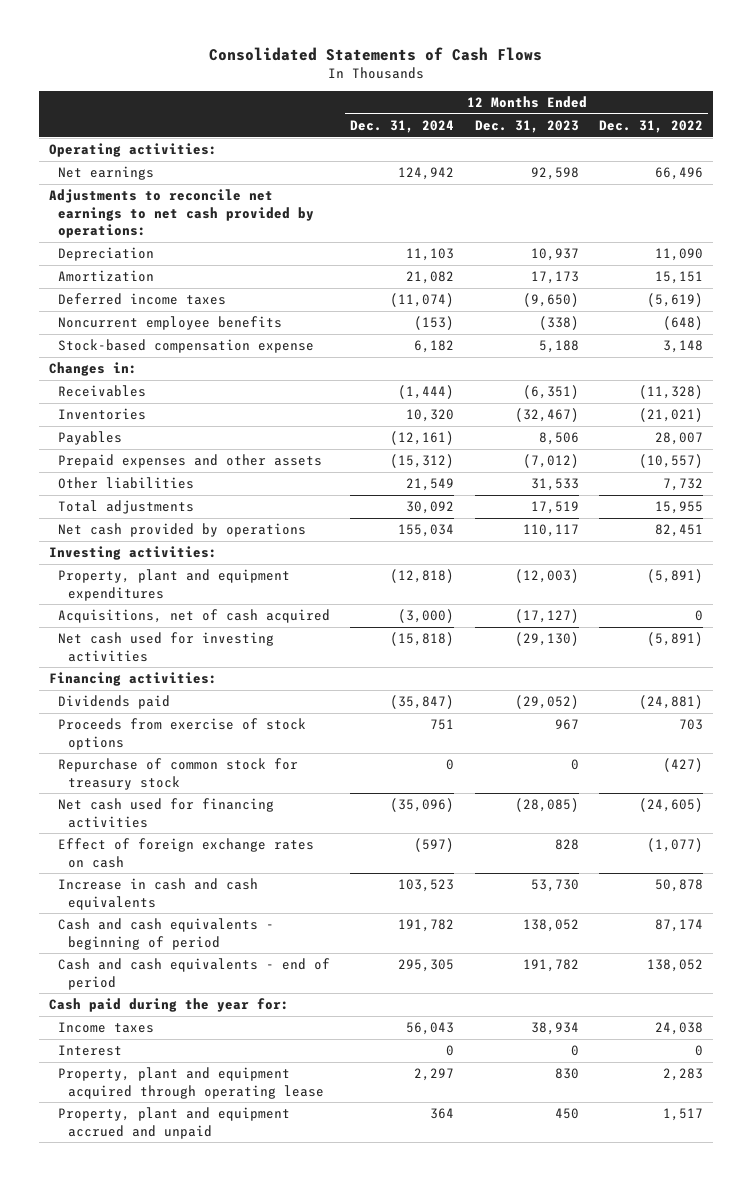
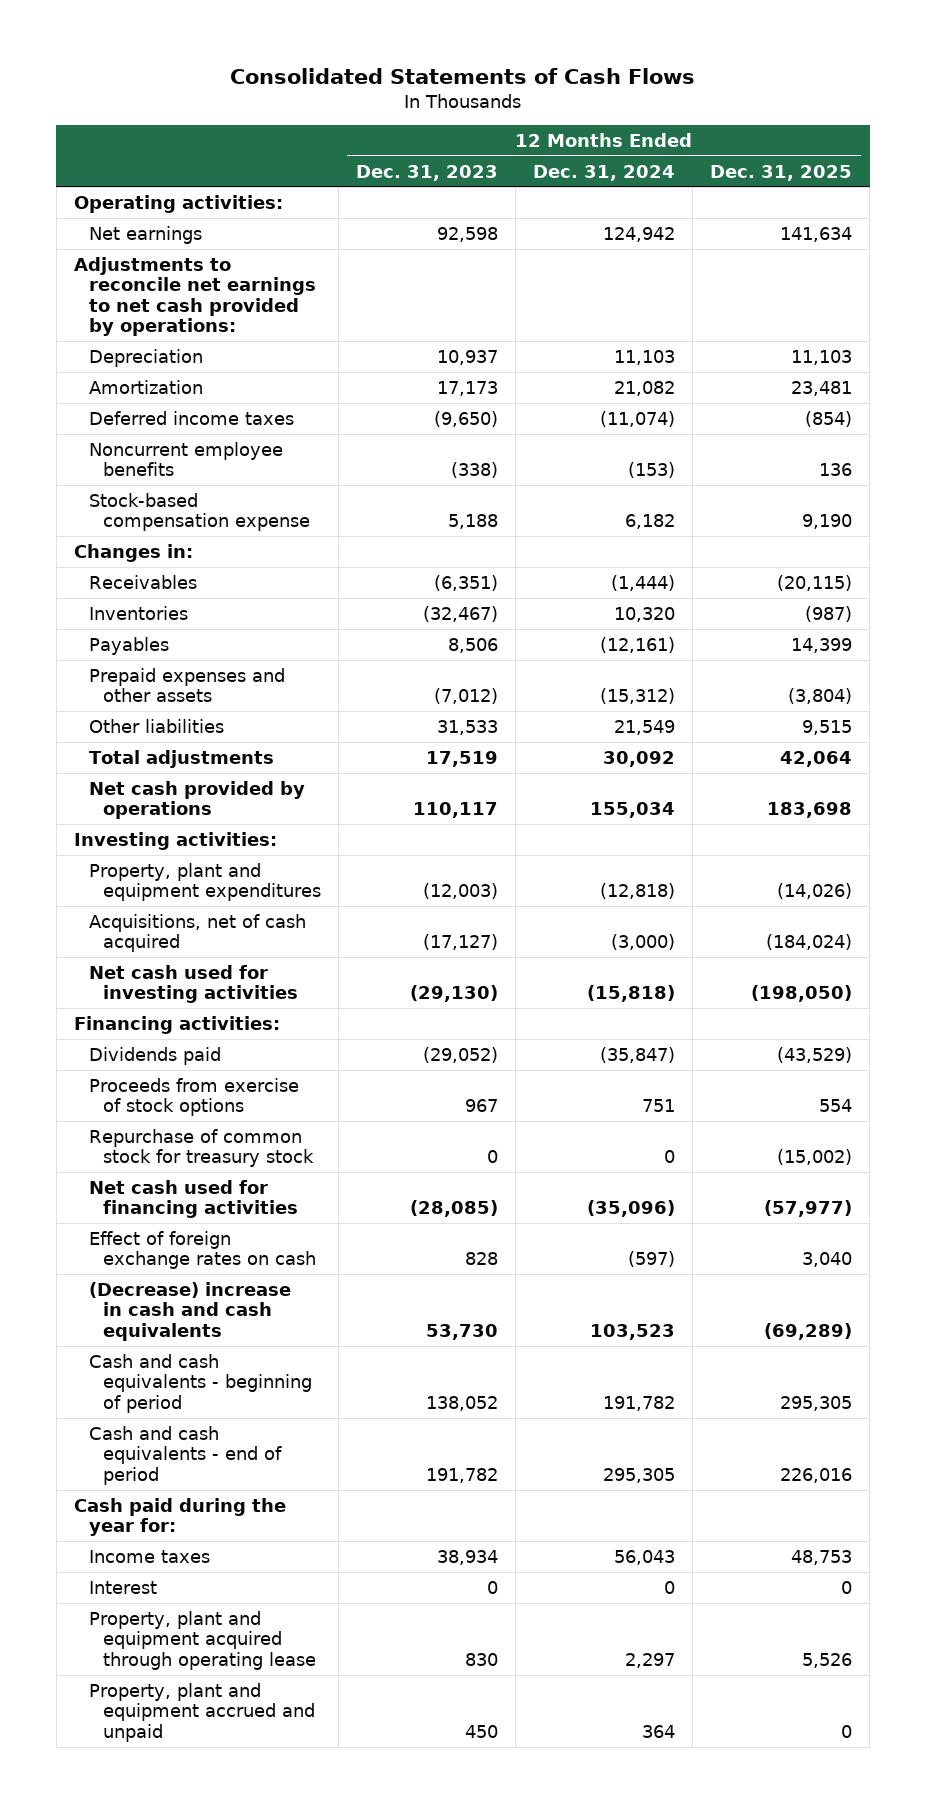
[598,119,703,133] Dec. 31, 2022 -> none
none -> [710,164,853,181] Dec. 31, 2025
[58,878,259,910] Increase in cash and cash equivalents -> [88,1281,291,1341] (Decrease) increase in cash and cash equivalents

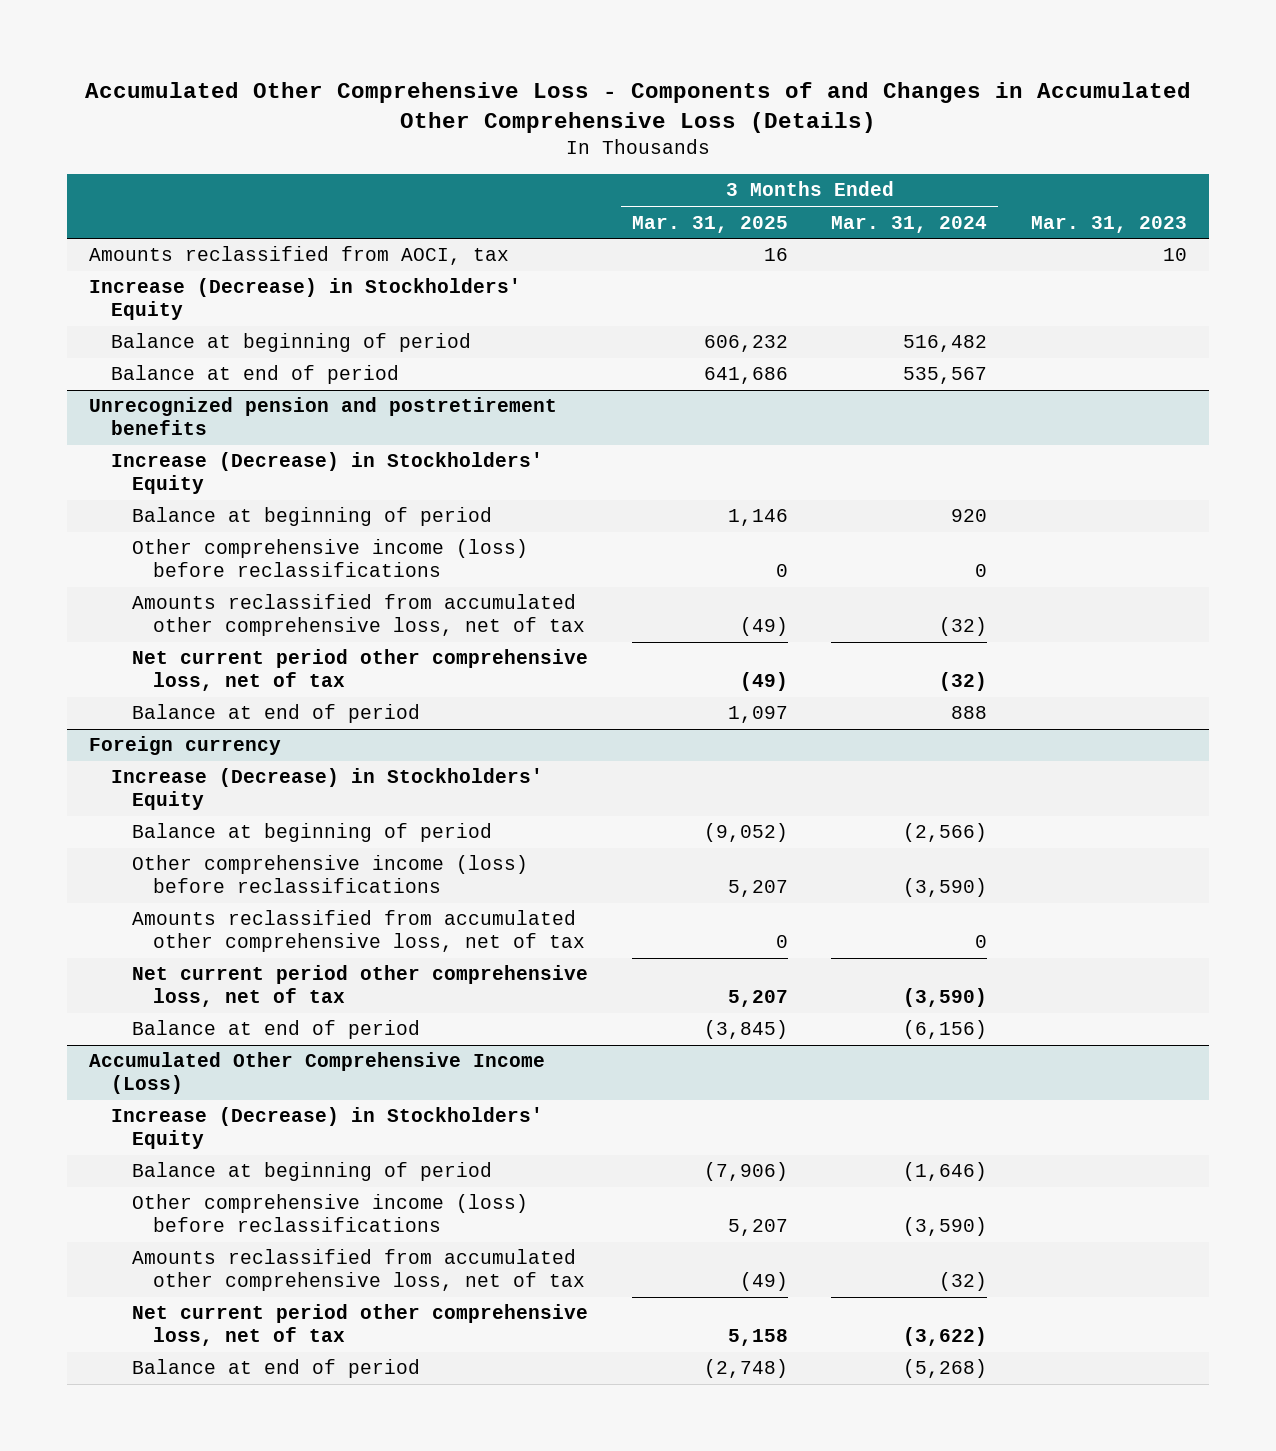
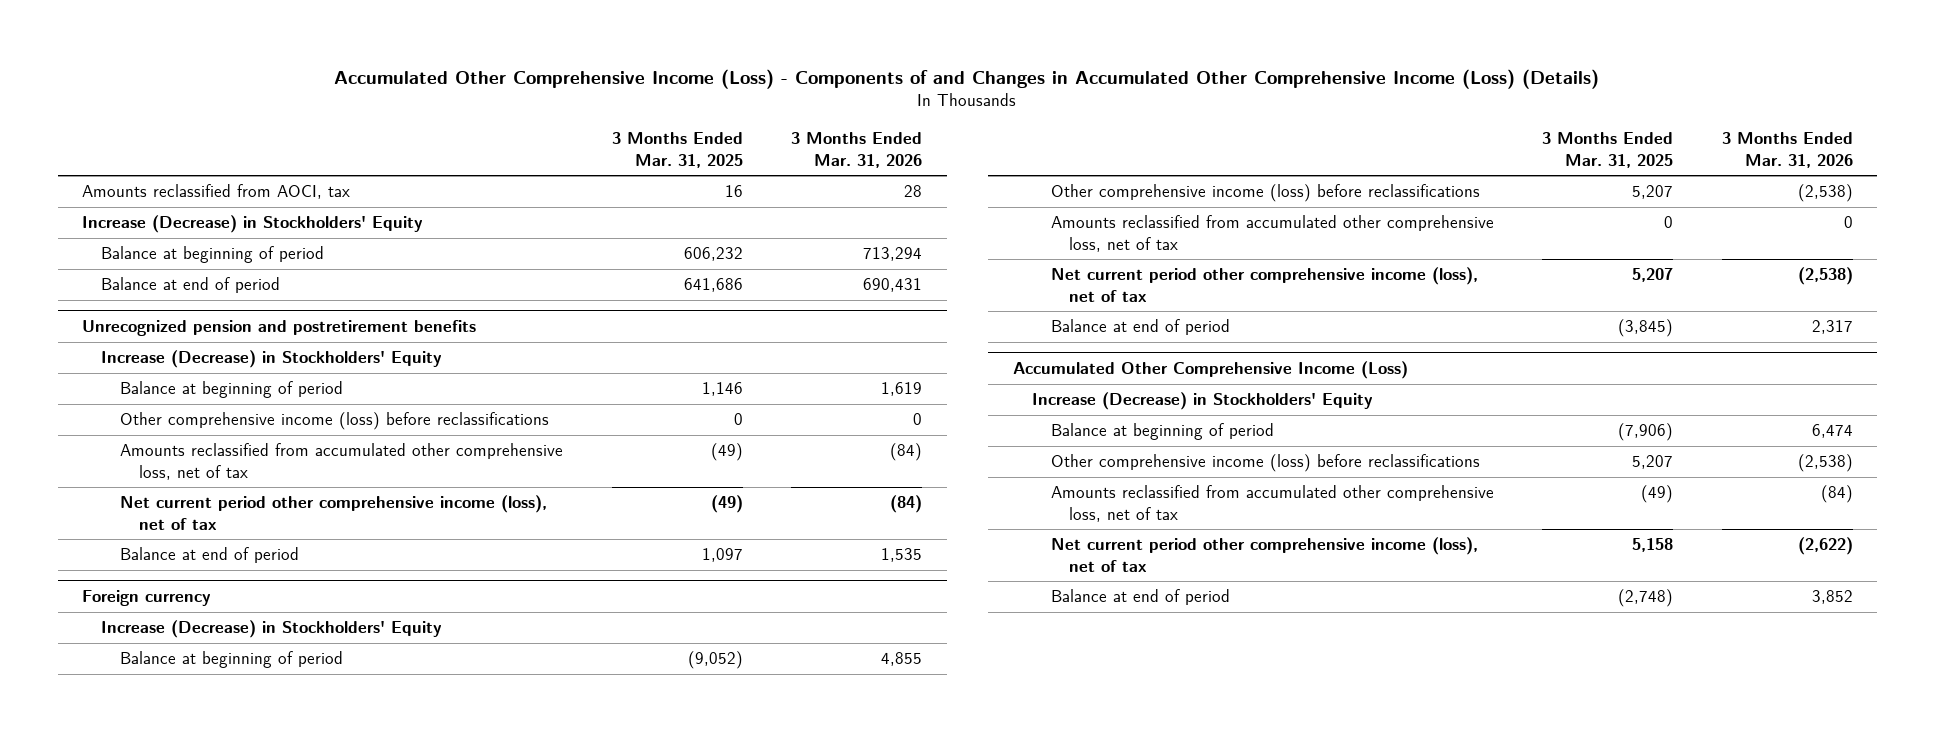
[85,81,1192,134] Accumulated Other Comprehensive Loss - Components of and Changes in Accumulated Other Comprehensive Loss (Details) -> [334,68,1600,89] Accumulated Other Comprehensive Income (Loss) - Components of and Changes in Accumulated Other Comprehensive Income (Loss) (Details)
[831,215,988,233] Mar. 31, 2024 -> none
[1031,215,1188,233] Mar. 31, 2023 -> none
none -> [791,132,923,168] 3 Months Ended Mar. 31, 2026
[131,649,588,692] Net current period other comprehensive loss, net of tax -> [120,495,548,530] Net current period other comprehensive income (loss), net of tax
[131,965,588,1008] Net current period other comprehensive loss, net of tax -> [1050,267,1478,302] Net current period other comprehensive income (loss), net of tax
[131,1304,588,1347] Net current period other comprehensive loss, net of tax -> [1050,537,1478,572] Net current period other comprehensive income (loss), net of tax

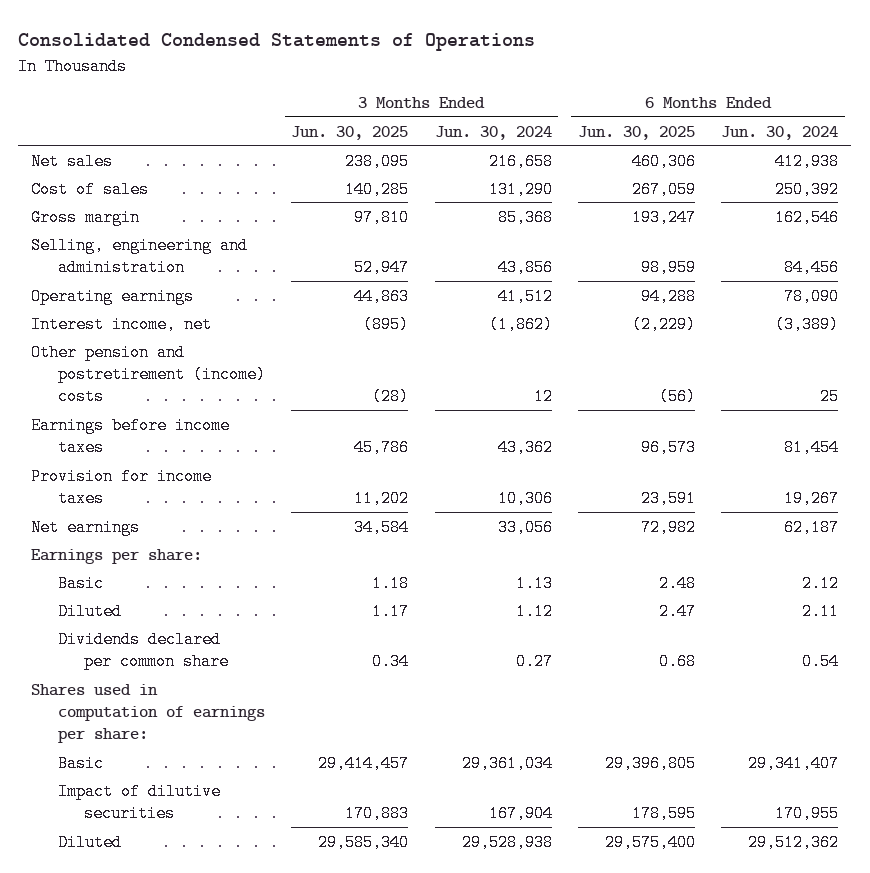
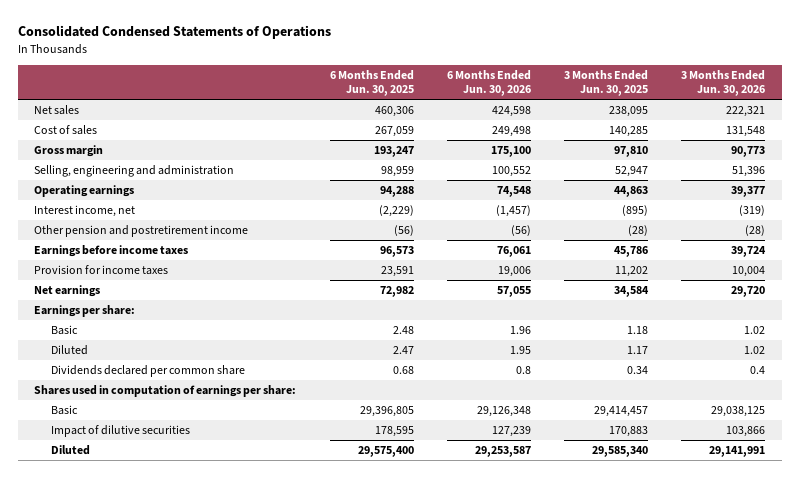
[434,125,552,140] Jun. 30, 2024 -> none
[721,125,839,140] Jun. 30, 2024 -> none
none -> [446,69,531,97] 6 Months Ended Jun. 30, 2026
none -> [681,69,766,97] 3 Months Ended Jun. 30, 2026
[31,343,266,405] Other pension and postretirement (income) costs -> [34,225,249,238] Other pension and postretirement income

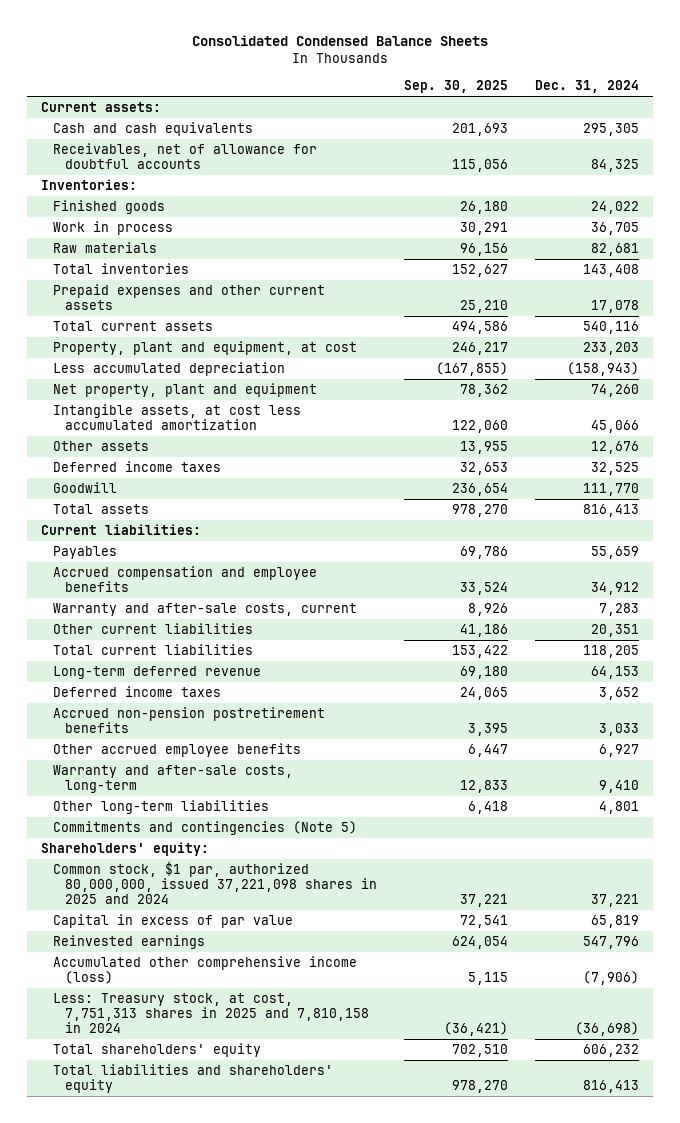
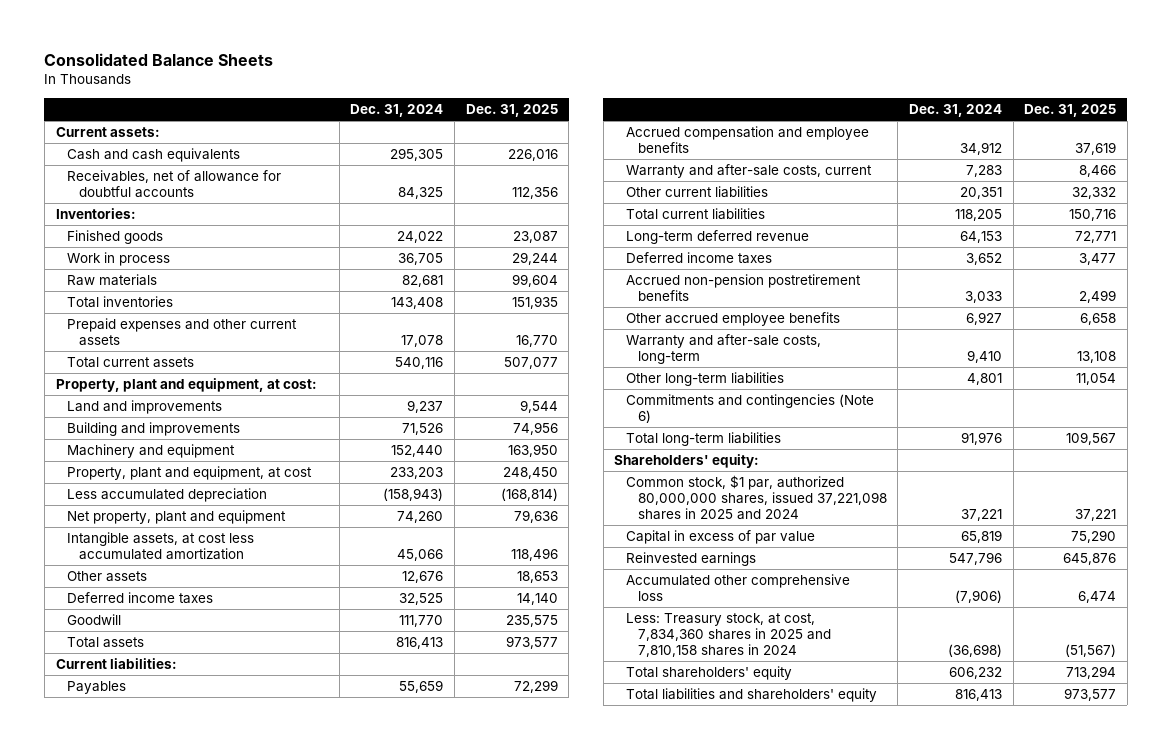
[191,35,488,47] Consolidated Condensed Balance Sheets -> [44,52,274,66] Consolidated Balance Sheets
[404,80,509,94] Sep. 30, 2025 -> none
none -> [465,104,558,118] Dec. 31, 2025
none -> [55,378,317,393] Property, plant and equipment, at cost:
none -> [67,400,223,415] Land and improvements
none -> [67,422,241,437] Building and improvements
none -> [67,444,236,459] Machinery and equipment
[53,821,358,836] Commitments and contingencies (Note 5) -> [626,394,875,424] Commitments and contingencies (Note 6)
none -> [626,432,782,447] Total long-term liabilities
[53,861,378,904] Common stock, $1 par, authorized 80,000,000, issued 37,221,098 shares in 2025 and 2024 -> [626,475,887,521] Common stock, $1 par, authorized 80,000,000 shares, issued 37,221,098 shares in 2025 and 2024
[53,956,358,984] Accumulated other comprehensive income (loss) -> [626,574,851,602] Accumulated other comprehensive loss
[53,993,370,1033] Less: Treasury stock, at cost, 7,751,313 shares in 2025 and 7,810,158 in 2024 -> [626,613,831,658] Less: Treasury stock, at cost, 7,834,360 shares in 2025 and 7,810,158 shares in 2024

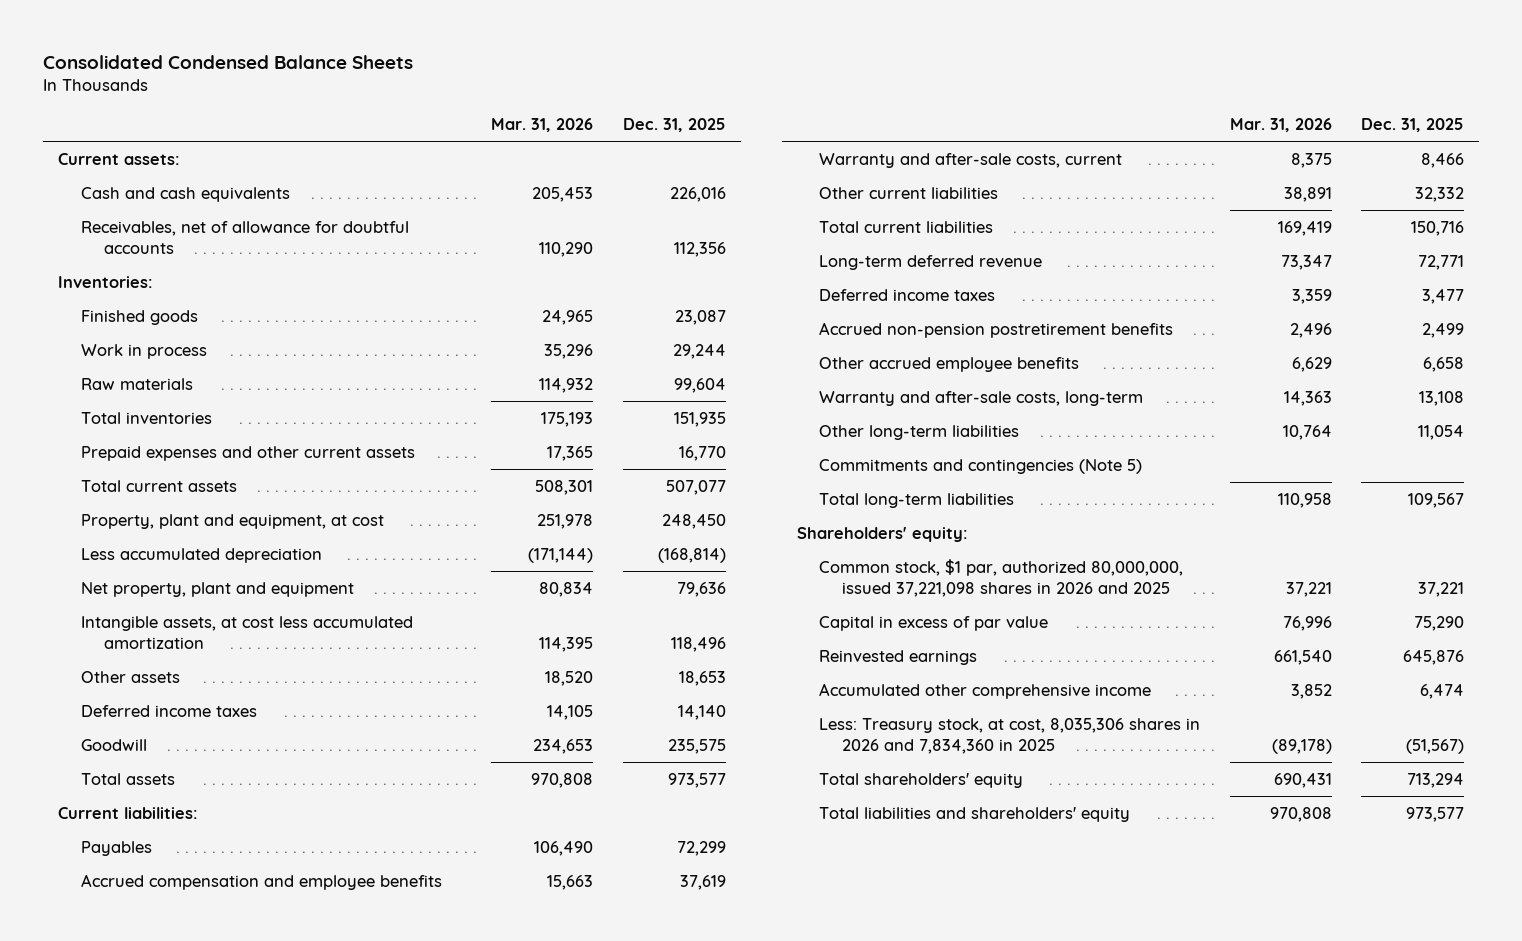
[44,52,274,66] Consolidated Balance Sheets -> [43,54,414,69] Consolidated Condensed Balance Sheets
[350,104,444,118] Dec. 31, 2024 -> none
none -> [491,118,594,133] Mar. 31, 2026
[55,378,317,393] Property, plant and equipment, at cost: -> none
[67,400,223,415] Land and improvements -> none
[67,422,241,437] Building and improvements -> none
[67,444,236,459] Machinery and equipment -> none
[626,394,875,424] Commitments and contingencies (Note 6) -> [819,458,1143,474] Commitments and contingencies (Note 5)
[626,475,887,521] Common stock, $1 par, authorized 80,000,000 shares, issued 37,221,098 shares in 2025 and 2024 -> [819,558,1184,597] Common stock, $1 par, authorized 80,000,000, issued 37,221,098 shares in 2026 and 2025
[626,574,851,602] Accumulated other comprehensive loss -> [819,682,1152,699] Accumulated other comprehensive income
[626,613,831,658] Less: Treasury stock, at cost, 7,834,360 shares in 2025 and 7,810,158 shares in 2024 -> [819,717,1201,754] Less: Treasury stock, at cost, 8,035,306 shares in 2026 and 7,834,360 in 2025

